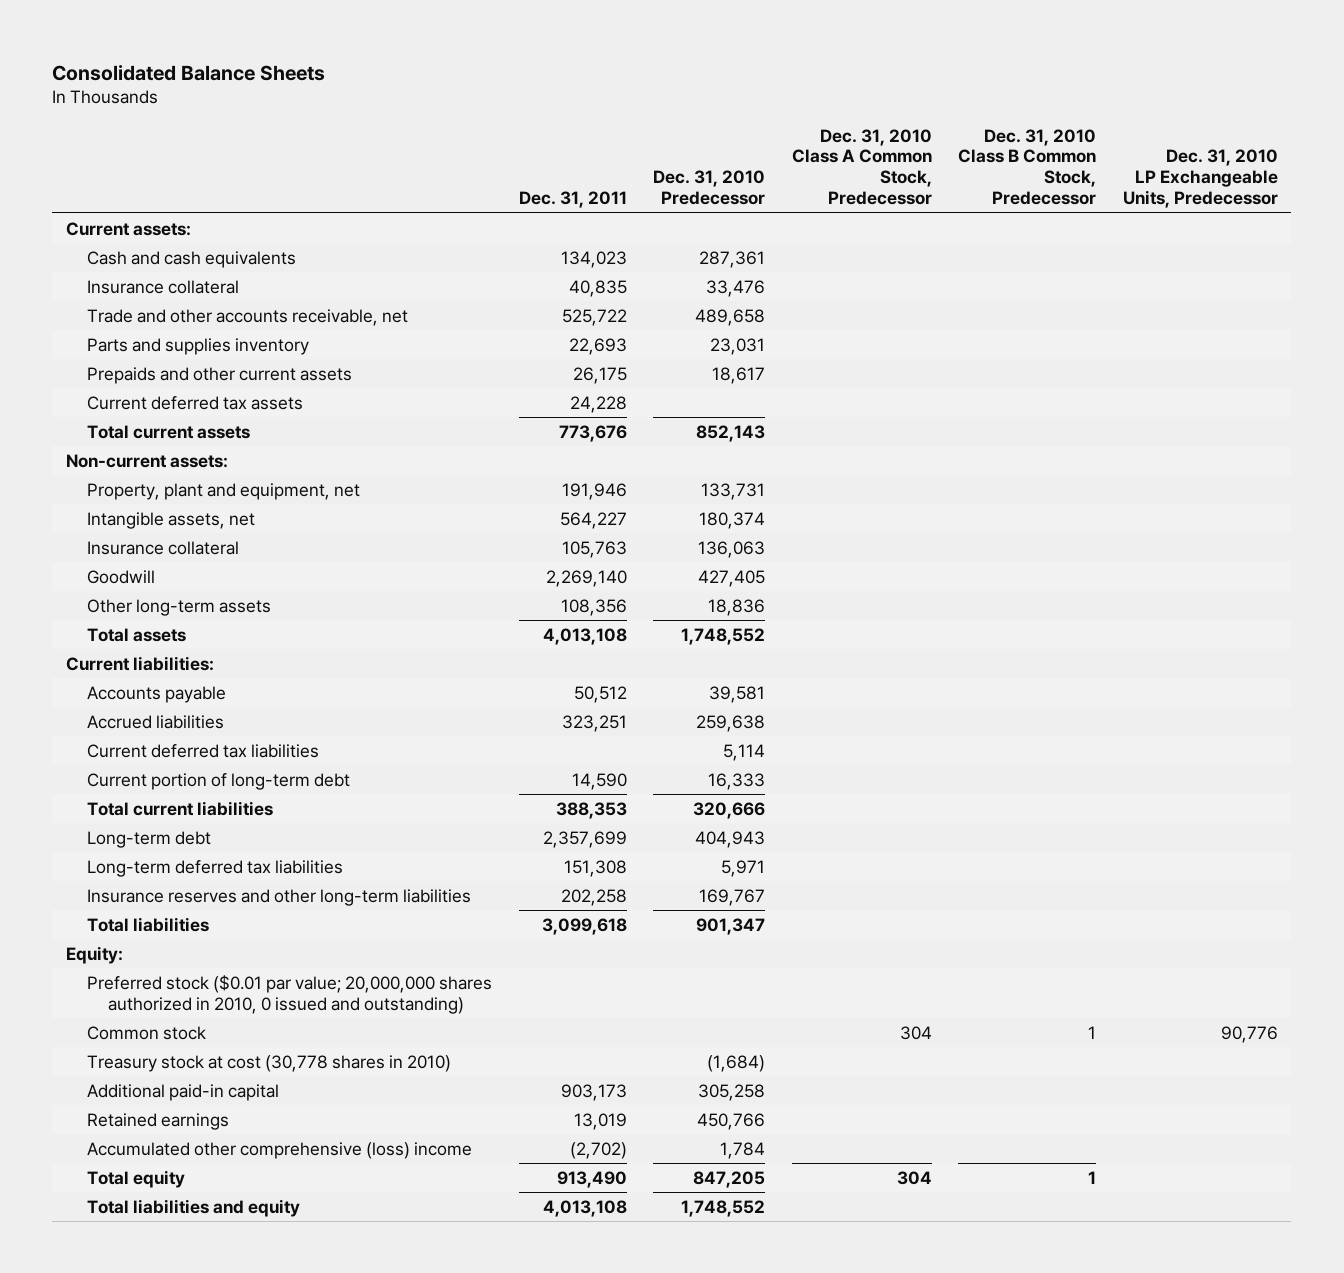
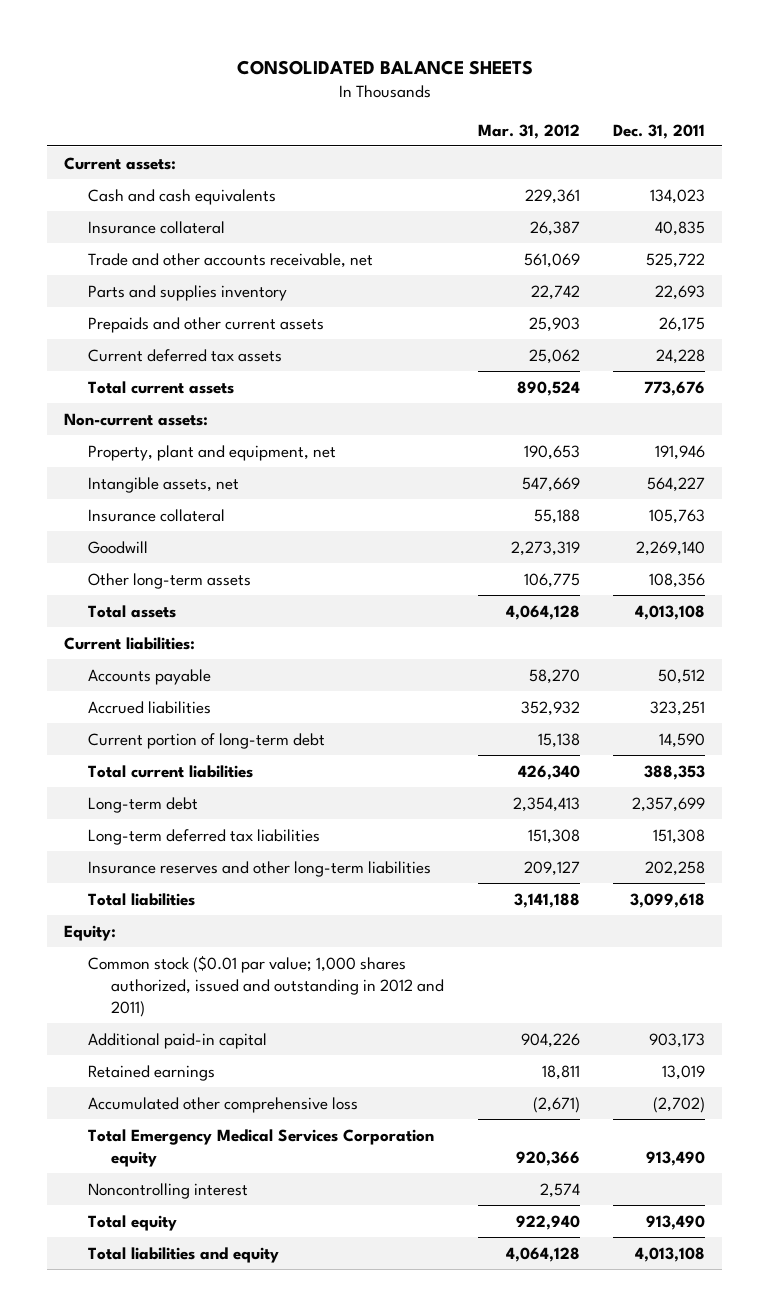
[52,64,326,81] Consolidated Balance Sheets -> [236,59,533,75] CONSOLIDATED BALANCE SHEETS
[653,170,766,205] Dec. 31, 2010 Predecessor -> none
[791,128,932,205] Dec. 31, 2010 Class A Common Stock, Predecessor -> none
[958,128,1097,205] Dec. 31, 2010 Class B Common Stock, Predecessor -> none
[1122,149,1278,208] Dec. 31, 2010 LP Exchangeable Units, Predecessor -> none
none -> [477,123,580,139] Mar. 31, 2012
[86,743,319,758] Current deferred tax liabilities -> none
[86,974,492,1014] Preferred stock ($0.01 par value; 20,000,000 shares authorized in 2010, 0 issued and outstanding) -> none
[86,1054,451,1072] Treasury stock at cost (30,778 shares in 2010) -> none
[86,1025,206,1040] Common stock -> [87,954,445,1017] Common stock ($0.01 par value; 1,000 shares authorized, issued and outstanding in 2012 and 2011)
[86,1141,472,1159] Accumulated other comprehensive (loss) income -> [87,1096,358,1113] Accumulated other comprehensive loss
none -> [87,1128,434,1167] Total Emergency Medical Services Corporation equity
none -> [87,1182,248,1199] Noncontrolling interest

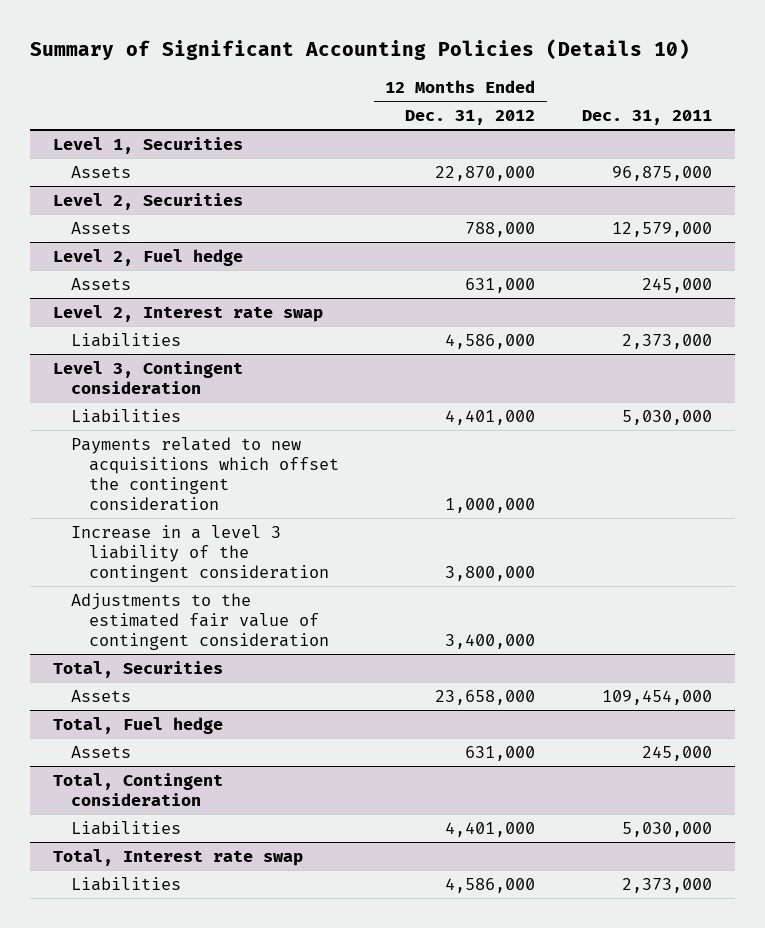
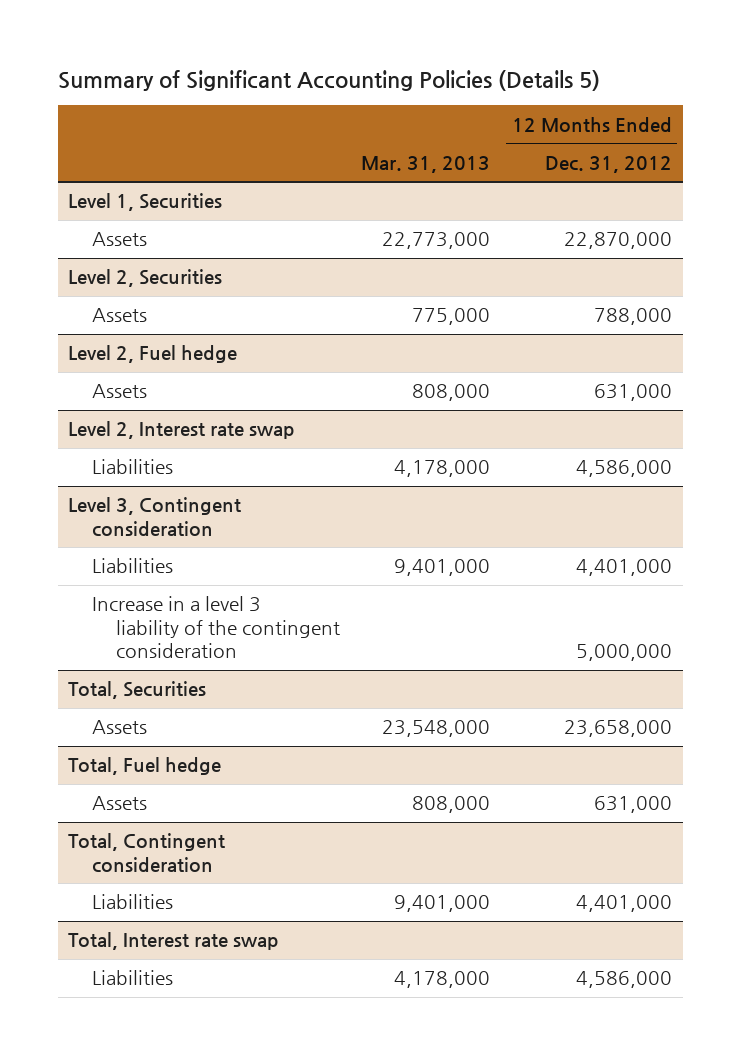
[30,39,691,61] Summary of Significant Accounting Policies (Details 10) -> [57,69,600,91] Summary of Significant Accounting Policies (Details 5)
[582,110,713,126] Dec. 31, 2011 -> none
none -> [361,155,491,173] Mar. 31, 2013
[71,436,339,511] Payments related to new acquisitions which offset the contingent consideration -> none
[71,592,329,650] Adjustments to the estimated fair value of contingent consideration -> none
[445,565,536,581] 3,800,000 -> [575,644,672,662] 5,000,000

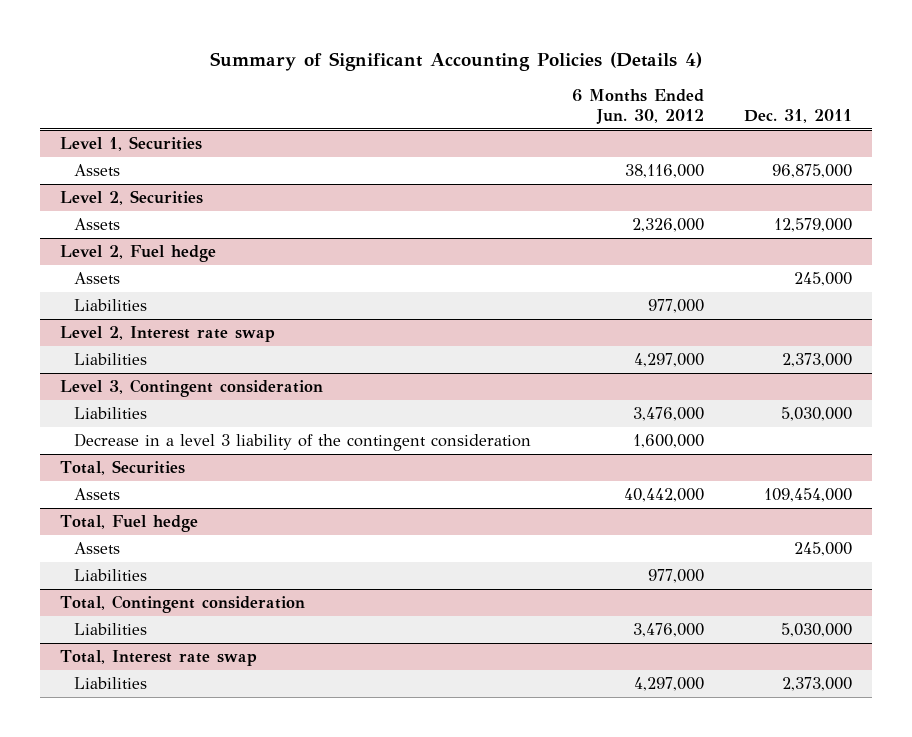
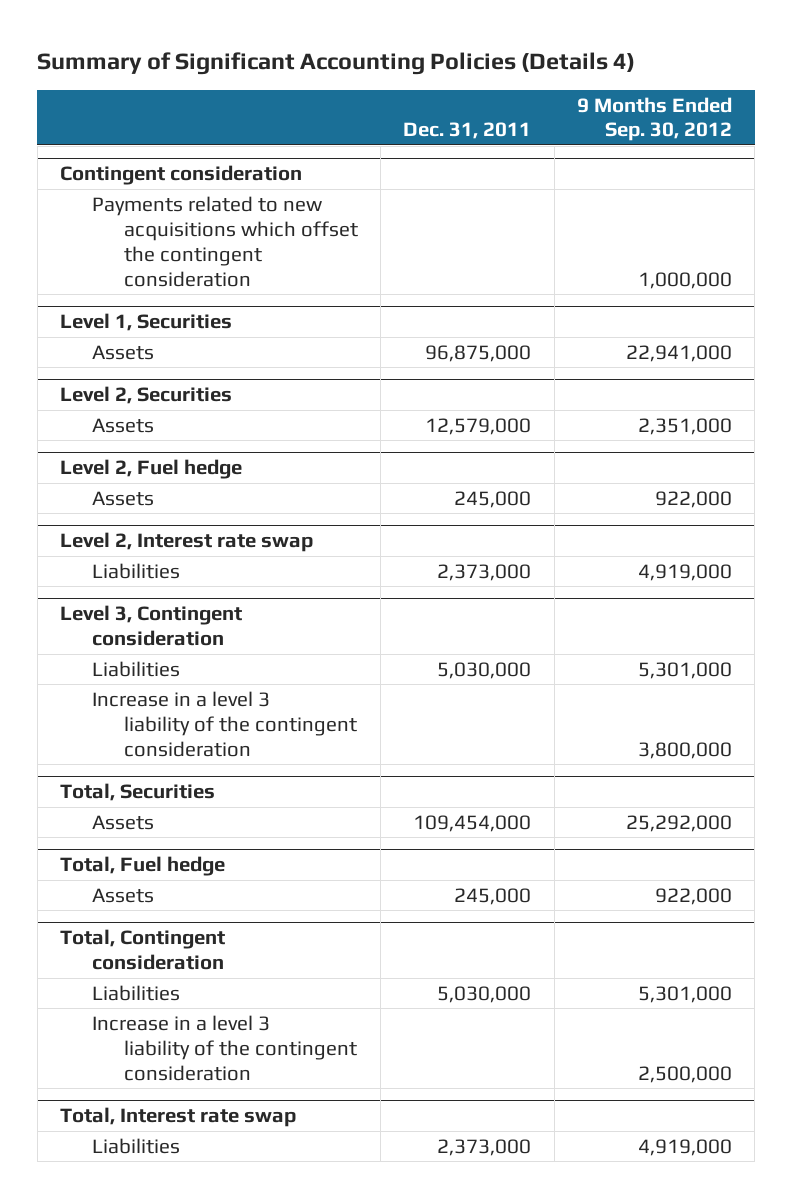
[571,89,704,124] 6 Months Ended Jun. 30, 2012 -> none
none -> [577,96,733,142] 9 Months Ended Sep. 30, 2012
none -> [60,165,303,186] Contingent consideration
none -> [91,195,358,287] Payments related to new acquisitions which offset the contingent consideration
[74,299,148,312] Liabilities -> none
[74,433,532,452] Decrease in a level 3 liability of the contingent consideration -> [91,690,357,757] Increase in a level 3 liability of the contingent consideration
[74,569,148,582] Liabilities -> none
none -> [91,1014,357,1081] Increase in a level 3 liability of the contingent consideration

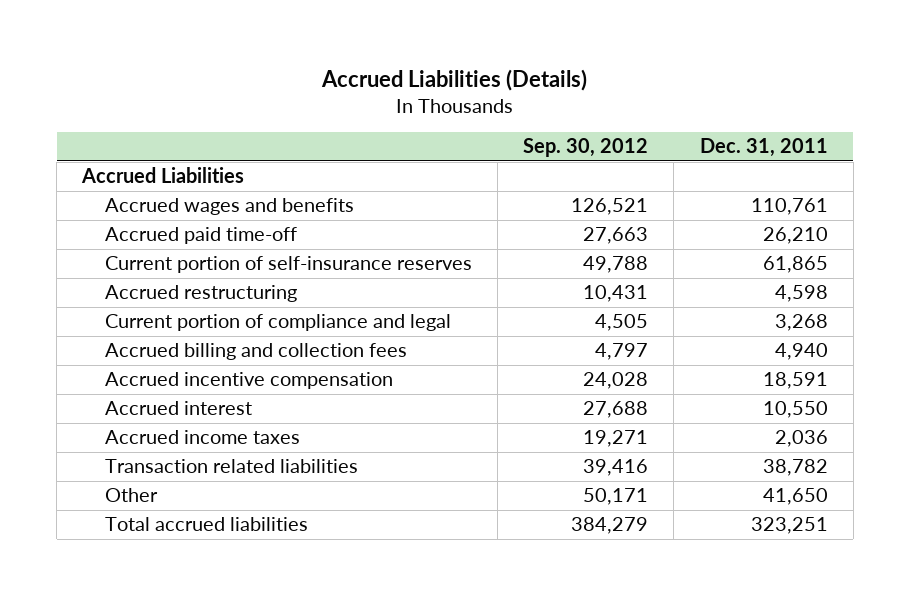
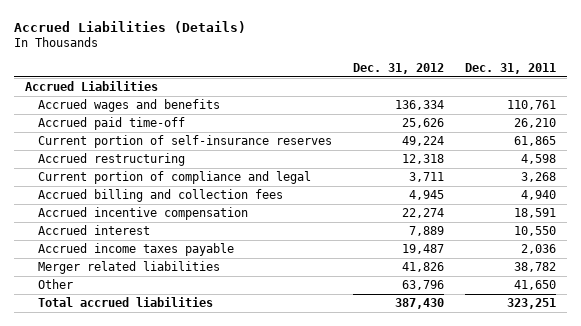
[523,138,649,158] Sep. 30, 2012 -> none
none -> [352,62,444,74] Dec. 31, 2012
[104,430,300,445] Accrued income taxes -> [37,243,234,257] Accrued income taxes payable
[104,459,358,474] Transaction related liabilities -> [37,261,220,275] Merger related liabilities

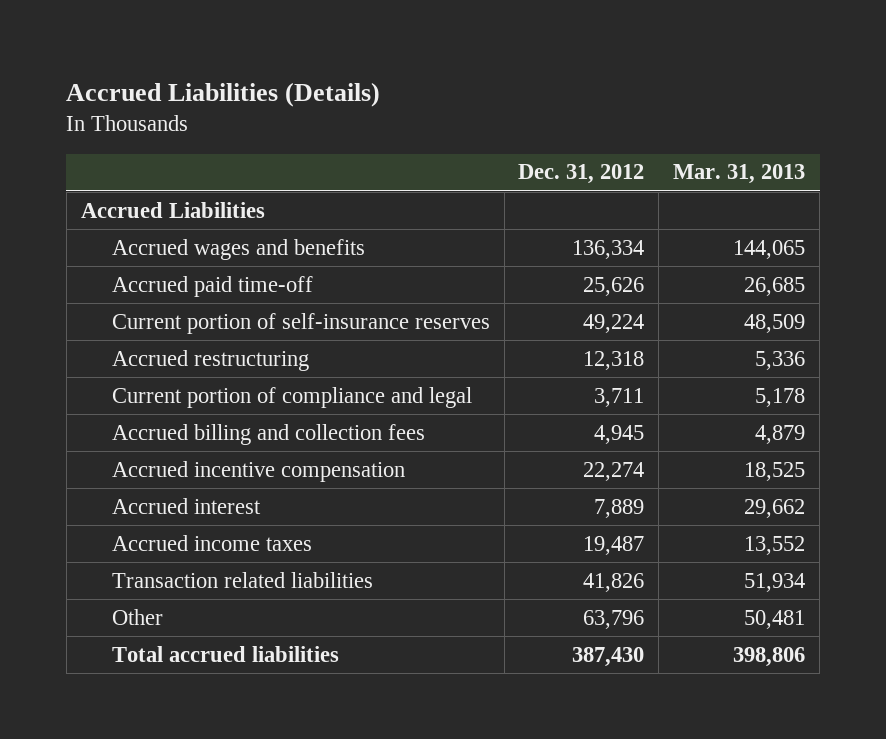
[465,62,557,74] Dec. 31, 2011 -> none
none -> [673,164,806,185] Mar. 31, 2013
[37,243,234,257] Accrued income taxes payable -> [111,534,312,551] Accrued income taxes
[37,261,220,275] Merger related liabilities -> [111,571,373,588] Transaction related liabilities

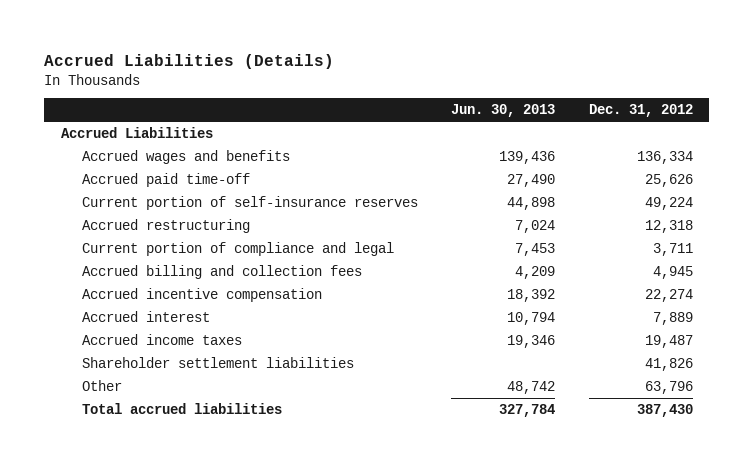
[673,164,806,185] Mar. 31, 2013 -> none
none -> [451,104,556,118] Jun. 30, 2013
[111,571,373,588] Transaction related liabilities -> [81,356,354,368] Shareholder settlement liabilities

